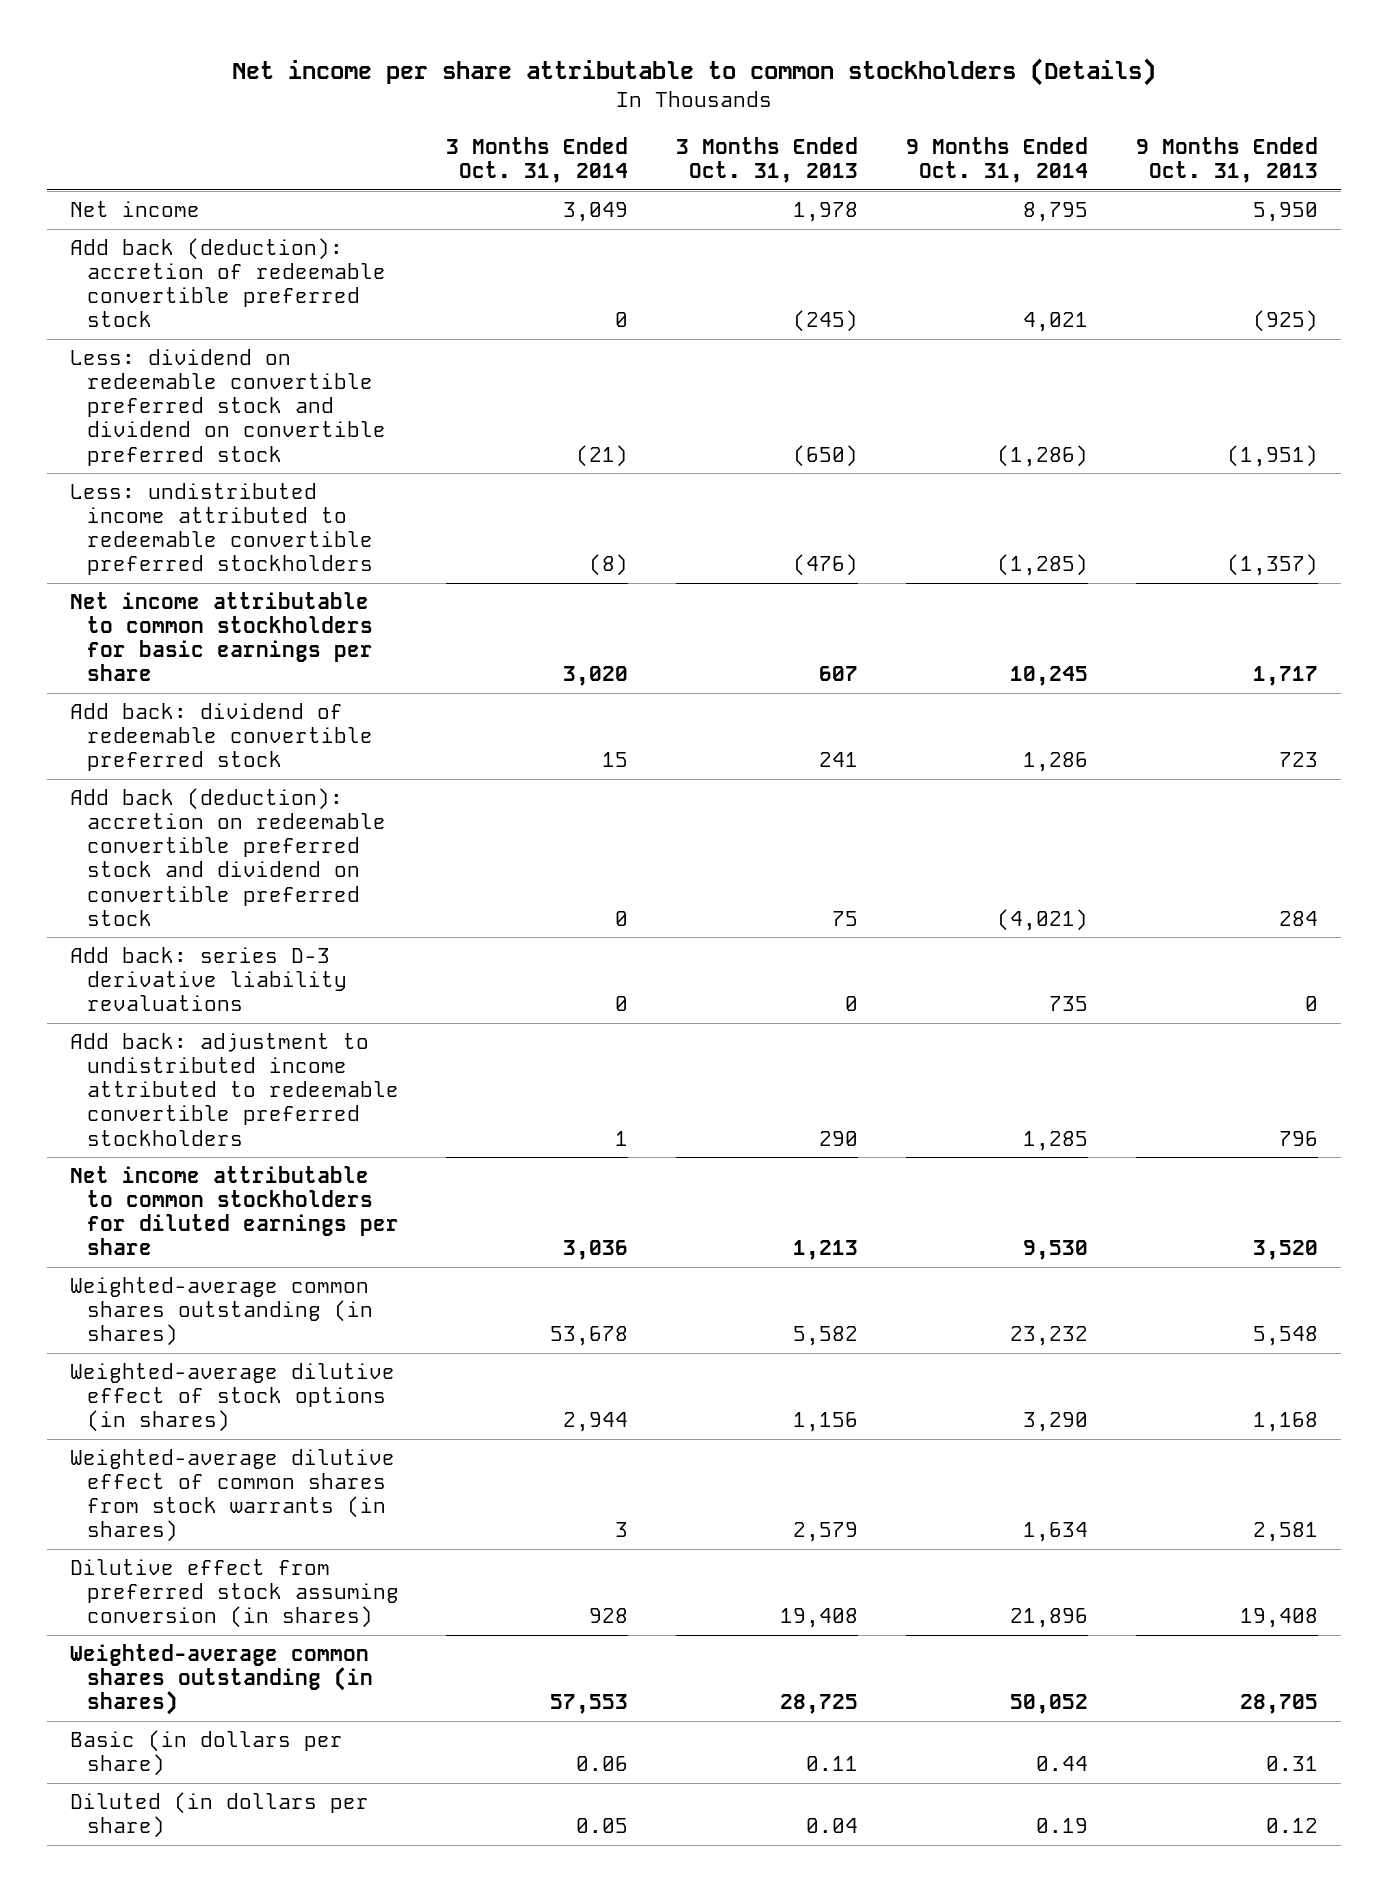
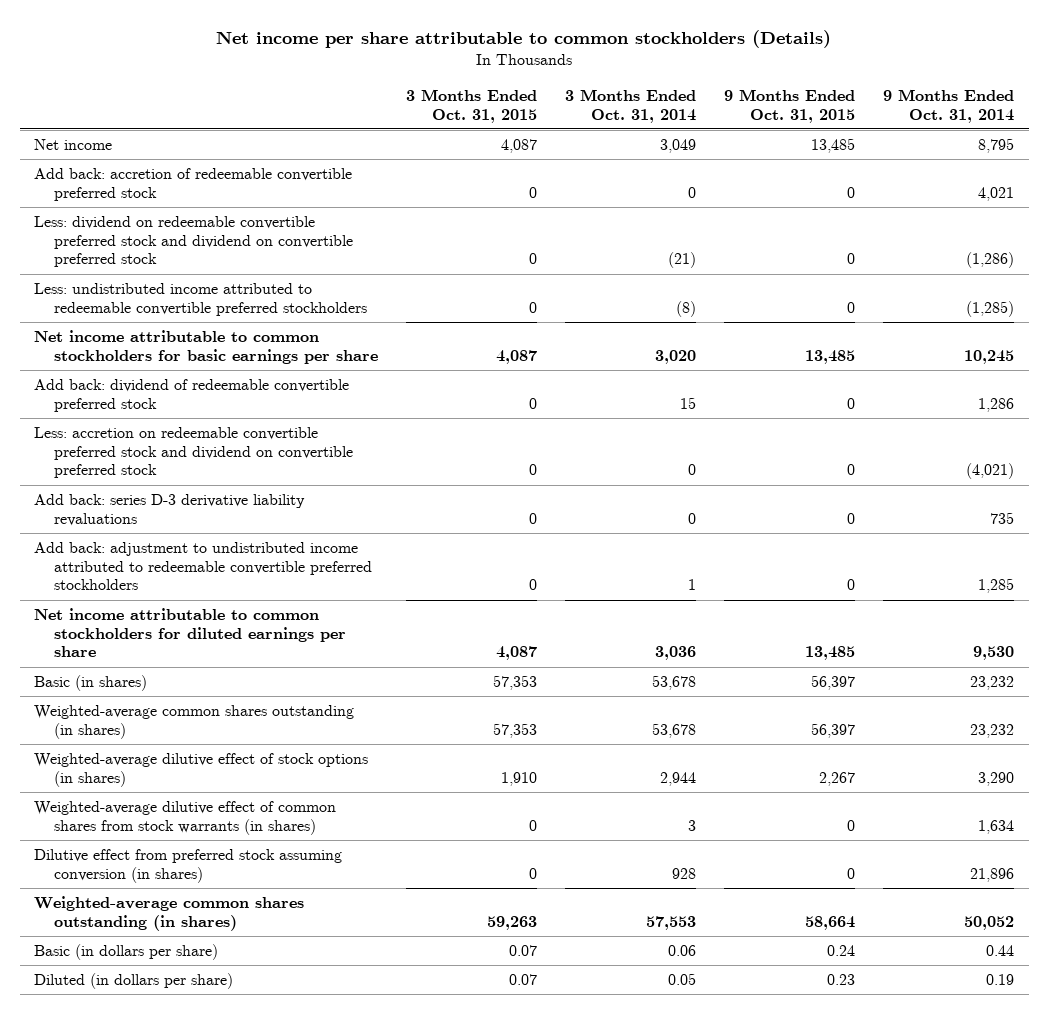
[676,137,859,184] 3 Months Ended Oct. 31, 2013 -> none
[1135,137,1318,184] 9 Months Ended Oct. 31, 2013 -> none
none -> [405,88,537,123] 3 Months Ended Oct. 31, 2015
none -> [724,88,856,123] 9 Months Ended Oct. 31, 2015
[70,238,386,328] Add back (deduction): accretion of redeemable convertible preferred stock -> [33,167,352,201] Add back: accretion of redeemable convertible preferred stock
[70,788,386,926] Add back (deduction): accretion on redeemable convertible preferred stock and dividend on convertible preferred stock -> [33,426,353,479] Less: accretion on redeemable convertible preferred stock and dividend on convertible preferred stock
none -> [33,674,147,691] Basic (in shares)

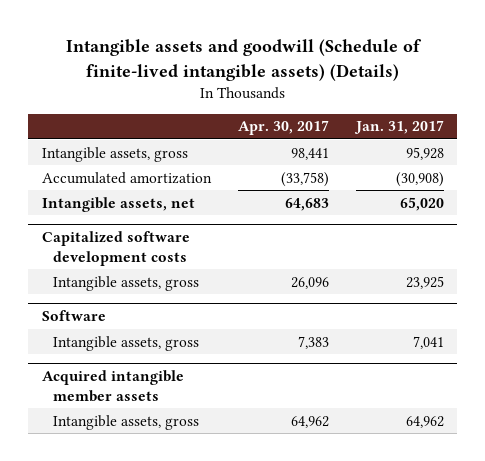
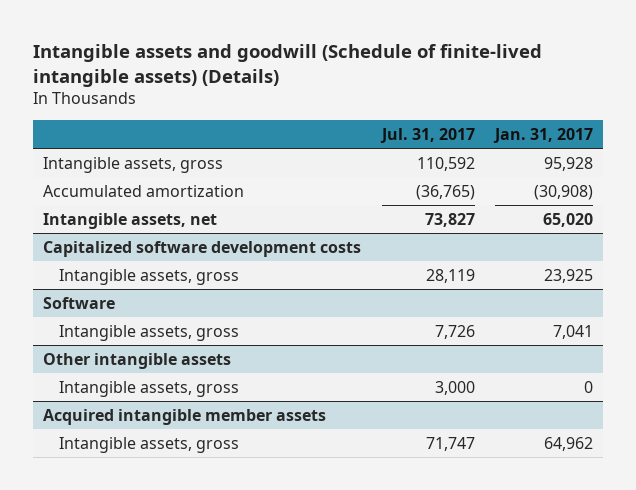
[237,120,329,136] Apr. 30, 2017 -> none
none -> [379,128,475,144] Jul. 31, 2017
none -> [43,352,232,369] Other intangible assets
none -> [58,380,239,397] Intangible assets, gross

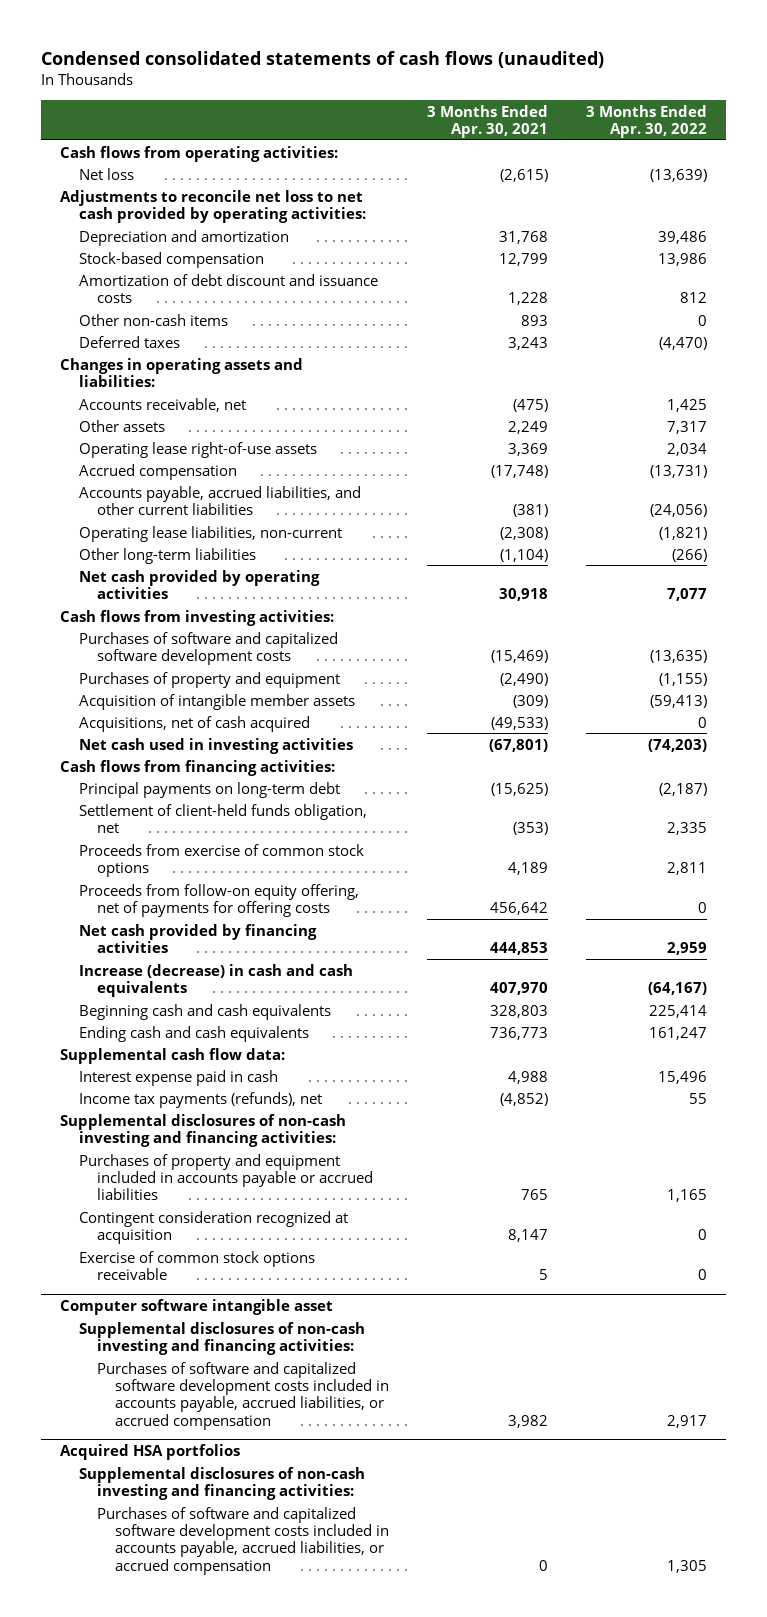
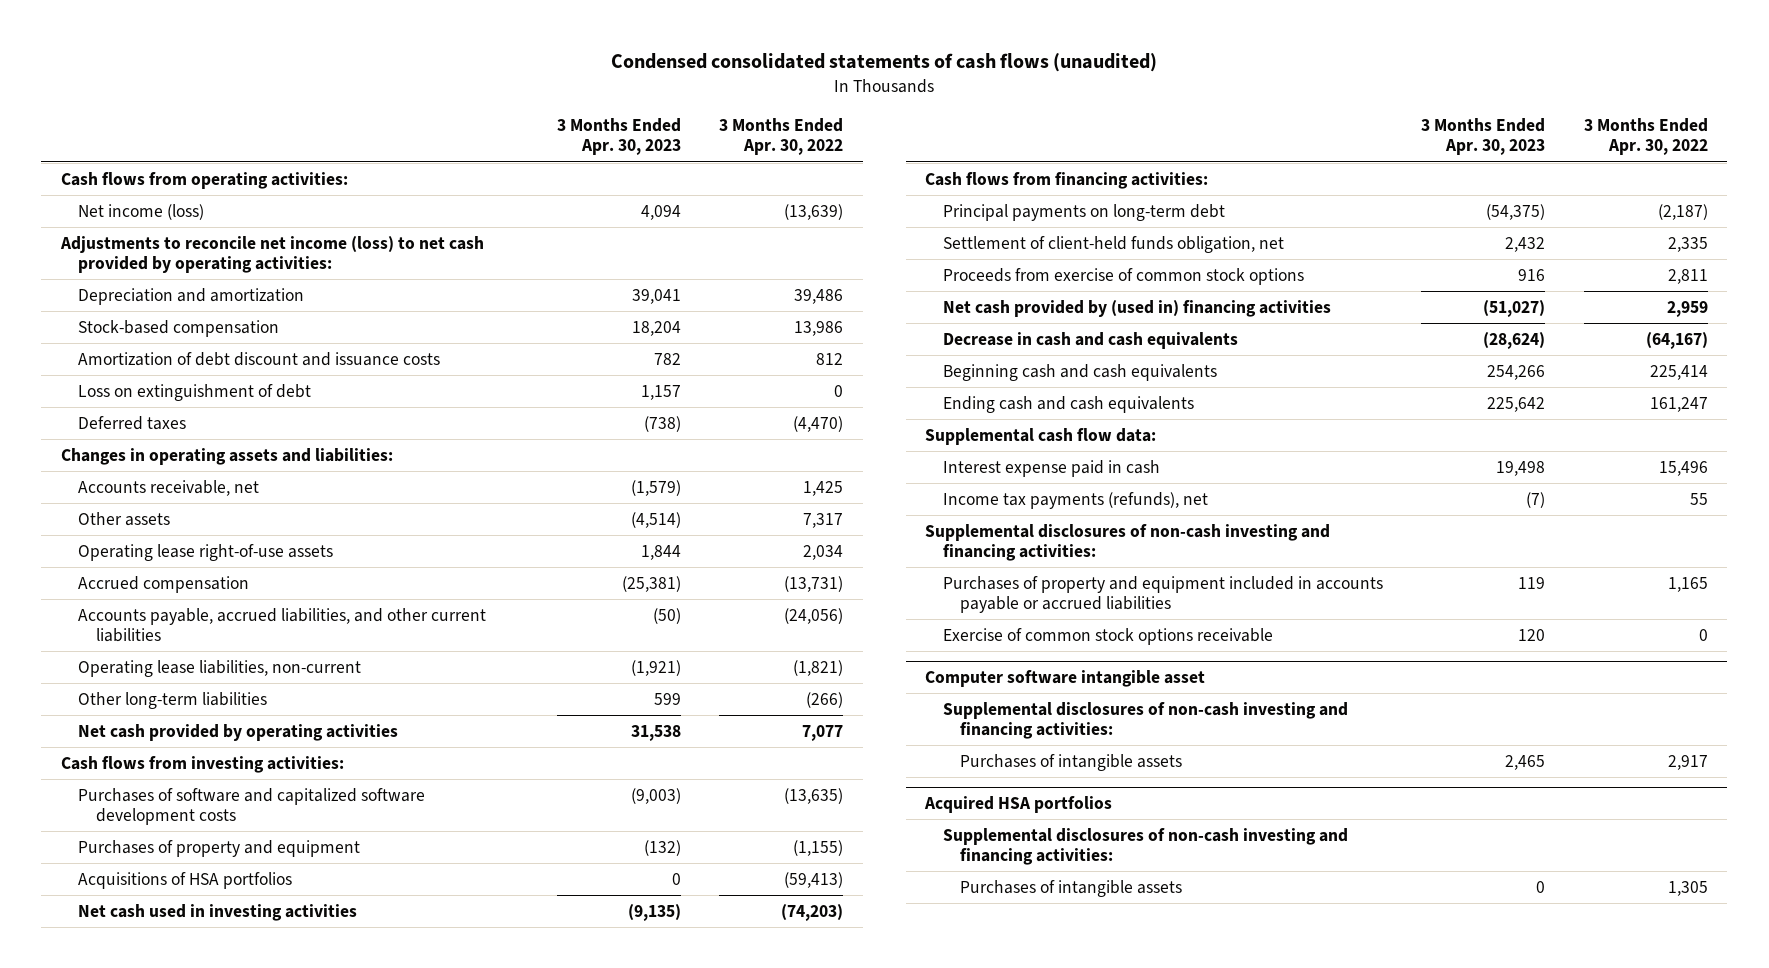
[427,104,549,138] 3 Months Ended Apr. 30, 2021 -> none
none -> [556,118,681,156] 3 Months Ended Apr. 30, 2023
[78,167,134,180] Net loss -> [78,203,205,220] Net income (loss)
[60,189,366,223] Adjustments to reconcile net loss to net cash provided by operating activities: -> [59,235,484,273] Adjustments to reconcile net income (loss) to net cash provided by operating activities:
[78,313,228,326] Other non-cash items -> none
none -> [78,383,312,401] Loss on extinguishment of debt
[78,715,310,732] Acquisitions, net of cash acquired -> none
[78,693,355,710] Acquisition of intangible member assets -> [78,871,293,889] Acquisitions of HSA portfolios
[78,883,359,917] Proceeds from follow-on equity offering, net of payments for offering costs -> none
[78,923,317,953] Net cash provided by financing activities -> [942,299,1331,317] Net cash provided by (used in) financing activities
[78,963,353,997] Increase (decrease) in cash and cash equivalents -> [942,331,1238,349] Decrease in cash and cash equivalents
[78,1210,348,1244] Contingent consideration recognized at acquisition -> none
[96,1361,390,1430] Purchases of software and capitalized software development costs included in accounts payable, accrued liabilities, or accrued compensation -> [960,753,1183,771] Purchases of intangible assets
[96,1506,390,1575] Purchases of software and capitalized software development costs included in accounts payable, accrued liabilities, or accrued compensation -> [960,879,1183,897] Purchases of intangible assets

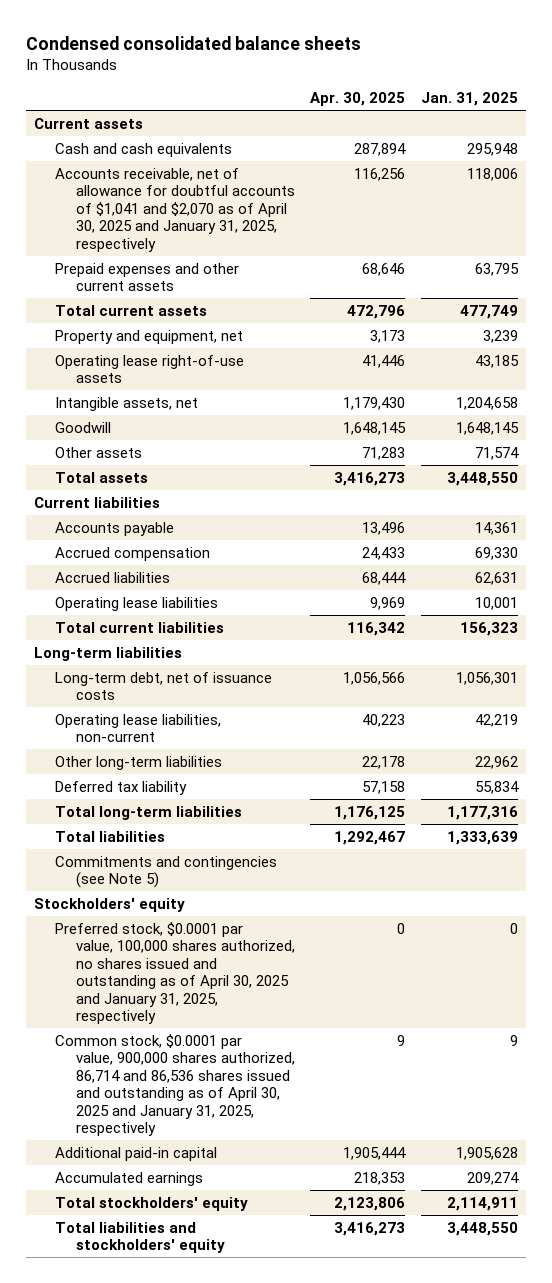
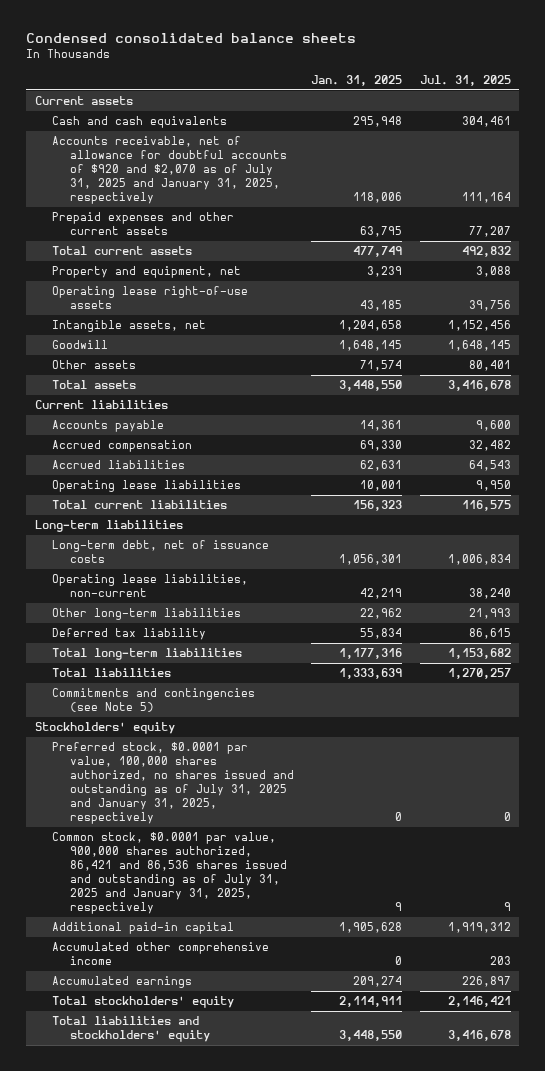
[310,91,406,106] Apr. 30, 2025 -> none
none -> [419,74,511,86] Jul. 31, 2025
[54,167,295,252] Accounts receivable, net of allowance for doubtful accounts of $1,041 and $2,070 as of April 30, 2025 and January 31, 2025, respectively -> [52,136,287,205] Accounts receivable, net of allowance for doubtful accounts of $920 and $2,070 as of July 31, 2025 and January 31, 2025, respectively
[54,921,295,1025] Preferred stock, $0.0001 par value, 100,000 shares authorized, no shares issued and outstanding as of April 30, 2025 and January 31, 2025, respectively -> [52,742,294,825] Preferred stock, $0.0001 par value, 100,000 shares authorized, no shares issued and outstanding as of July 31, 2025 and January 31, 2025, respectively
[54,1033,295,1137] Common stock, $0.0001 par value, 900,000 shares authorized, 86,714 and 86,536 shares issued and outstanding as of April 30, 2025 and January 31, 2025, respectively -> [52,832,287,915] Common stock, $0.0001 par value, 900,000 shares authorized, 86,421 and 86,536 shares issued and outstanding as of July 31, 2025 and January 31, 2025, respectively
none -> [52,942,270,966] Accumulated other comprehensive income

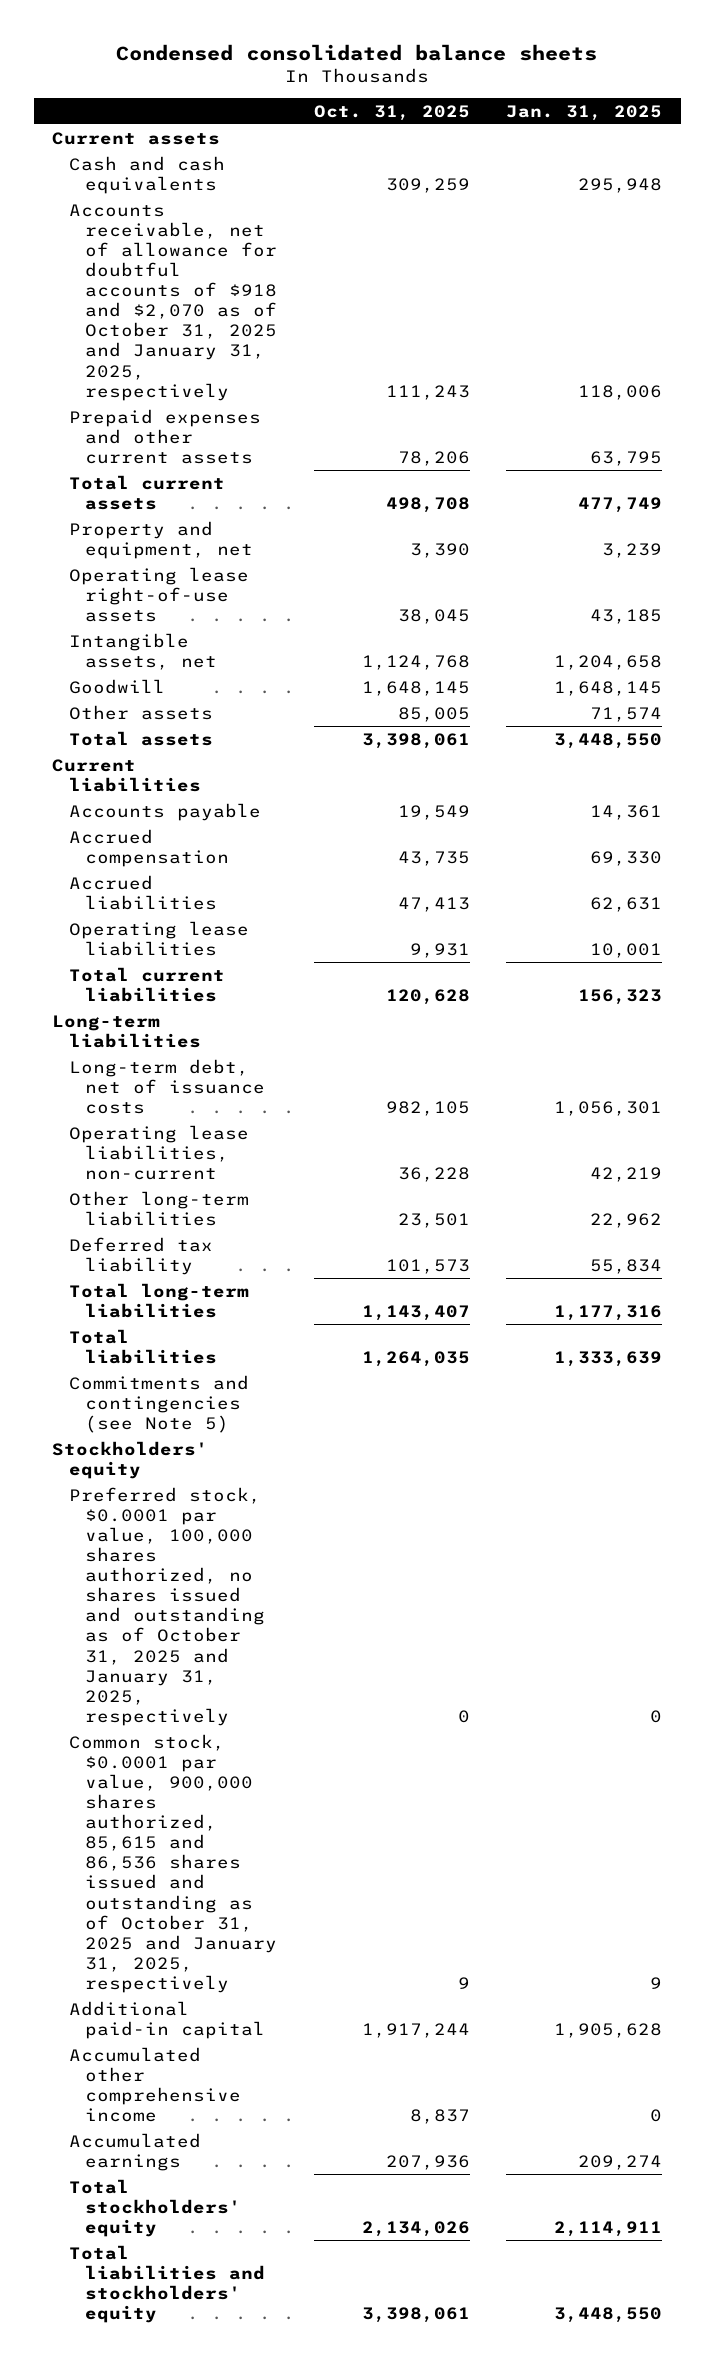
[419,74,511,86] Jul. 31, 2025 -> none
none -> [313,104,470,121] Oct. 31, 2025
[52,136,287,205] Accounts receivable, net of allowance for doubtful accounts of $920 and $2,070 as of July 31, 2025 and January 31, 2025, respectively -> [68,203,277,401] Accounts receivable, net of allowance for doubtful accounts of $918 and $2,070 as of October 31, 2025 and January 31, 2025, respectively
[52,742,294,825] Preferred stock, $0.0001 par value, 100,000 shares authorized, no shares issued and outstanding as of July 31, 2025 and January 31, 2025, respectively -> [68,1486,265,1726] Preferred stock, $0.0001 par value, 100,000 shares authorized, no shares issued and outstanding as of October 31, 2025 and January 31, 2025, respectively
[52,832,287,915] Common stock, $0.0001 par value, 900,000 shares authorized, 86,421 and 86,536 shares issued and outstanding as of July 31, 2025 and January 31, 2025, respectively -> [68,1733,277,1994] Common stock, $0.0001 par value, 900,000 shares authorized, 85,615 and 86,536 shares issued and outstanding as of October 31, 2025 and January 31, 2025, respectively

